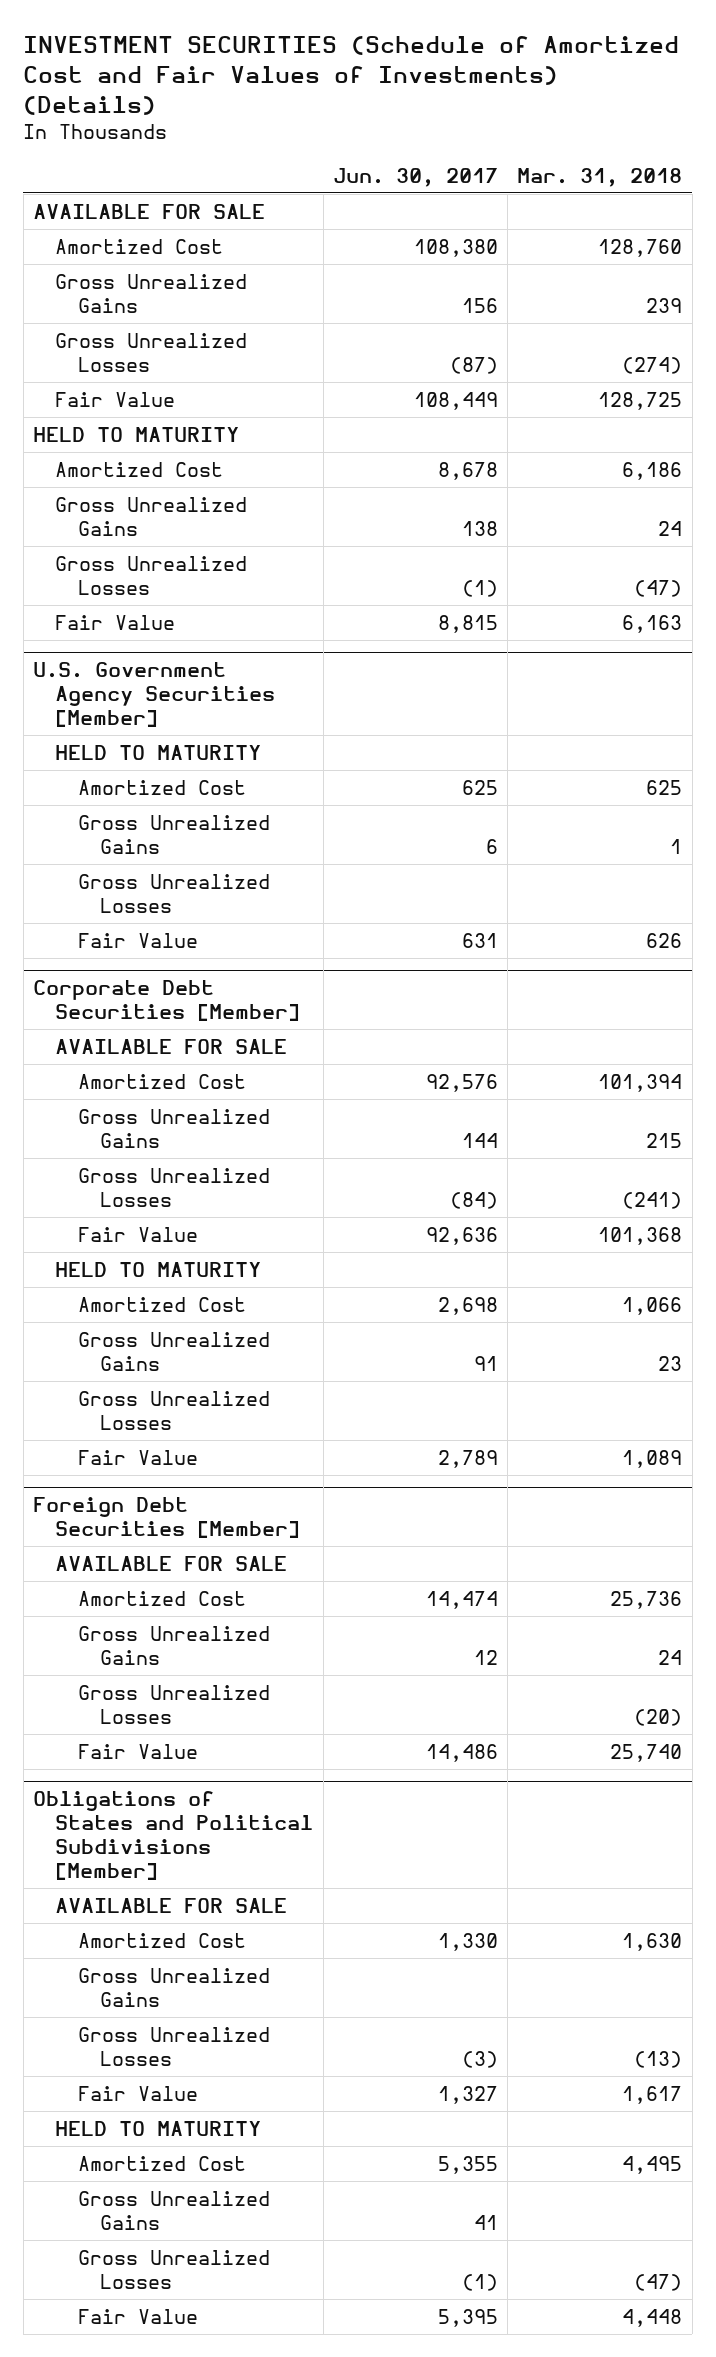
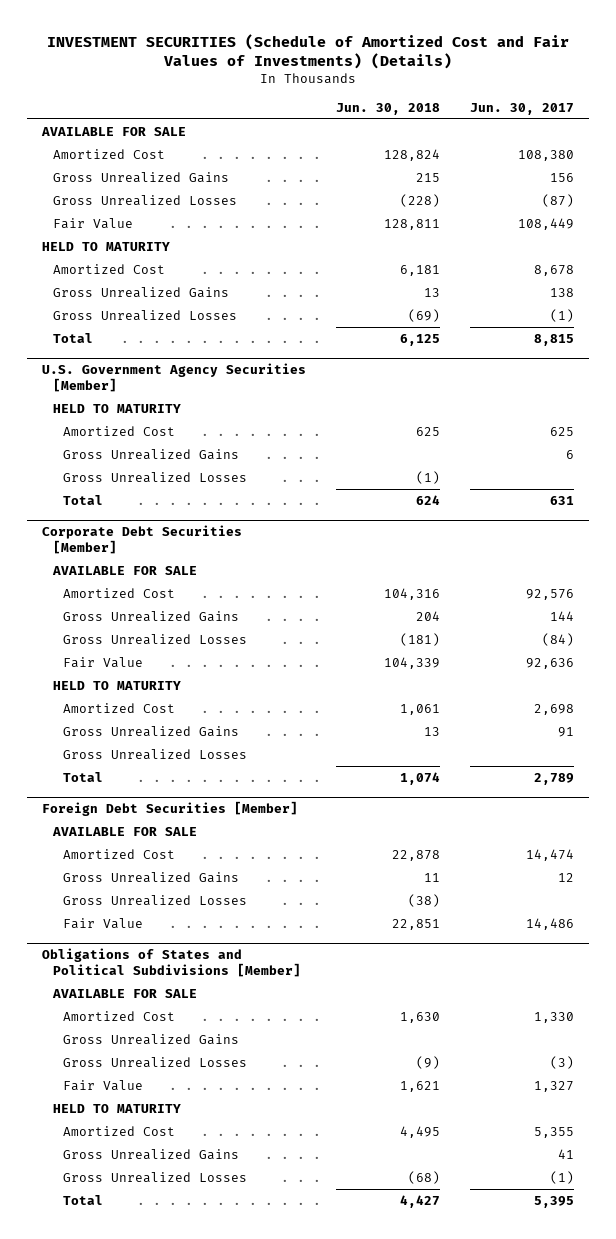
[517,167,683,187] Mar. 31, 2018 -> none
none -> [336,102,441,115] Jun. 30, 2018
[55,614,176,630] Fair Value -> [52,332,93,343] Total
[77,932,198,948] Fair Value -> [63,494,104,505] Total
[77,1449,198,1465] Fair Value -> [63,771,104,782] Total
[77,2308,198,2324] Fair Value -> [63,1194,104,1205] Total

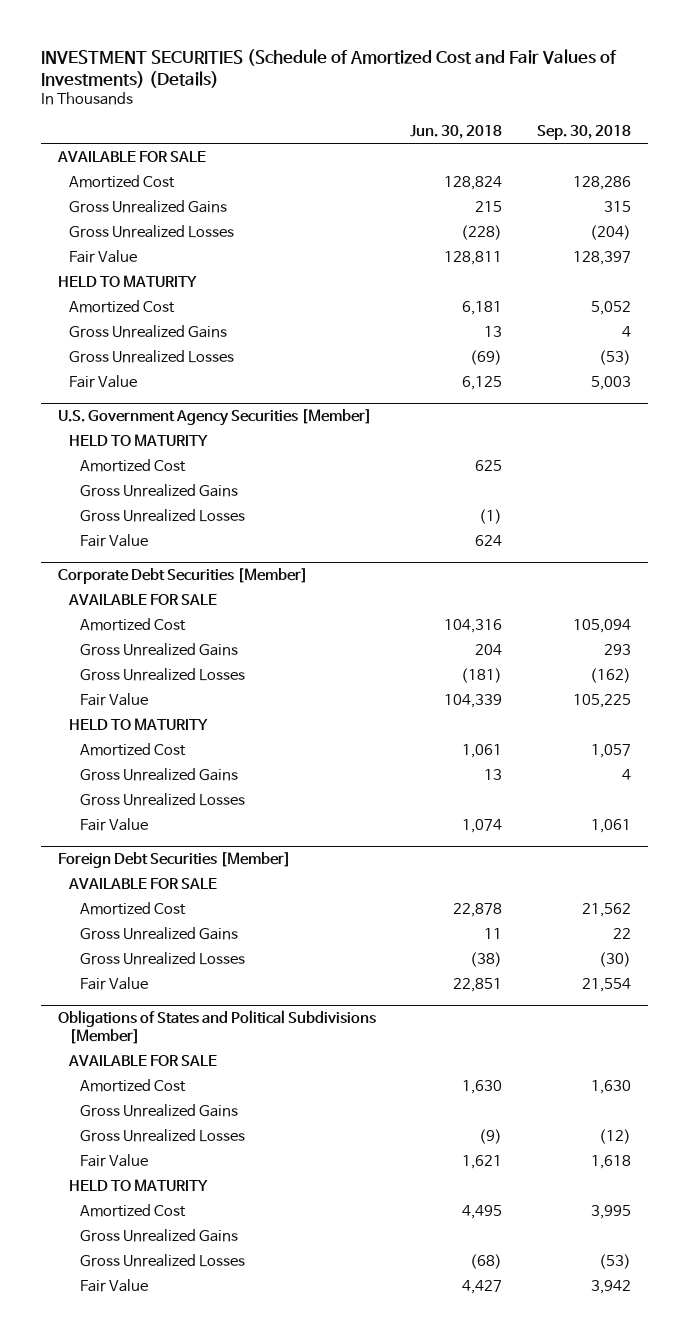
[470,102,575,115] Jun. 30, 2017 -> none
none -> [536,124,631,140] Sep. 30, 2018
[52,332,93,343] Total -> [69,374,138,388] Fair Value
[63,494,104,505] Total -> [80,533,149,547] Fair Value
[63,771,104,782] Total -> [80,817,149,831] Fair Value
[63,1194,104,1205] Total -> [80,1278,149,1292] Fair Value

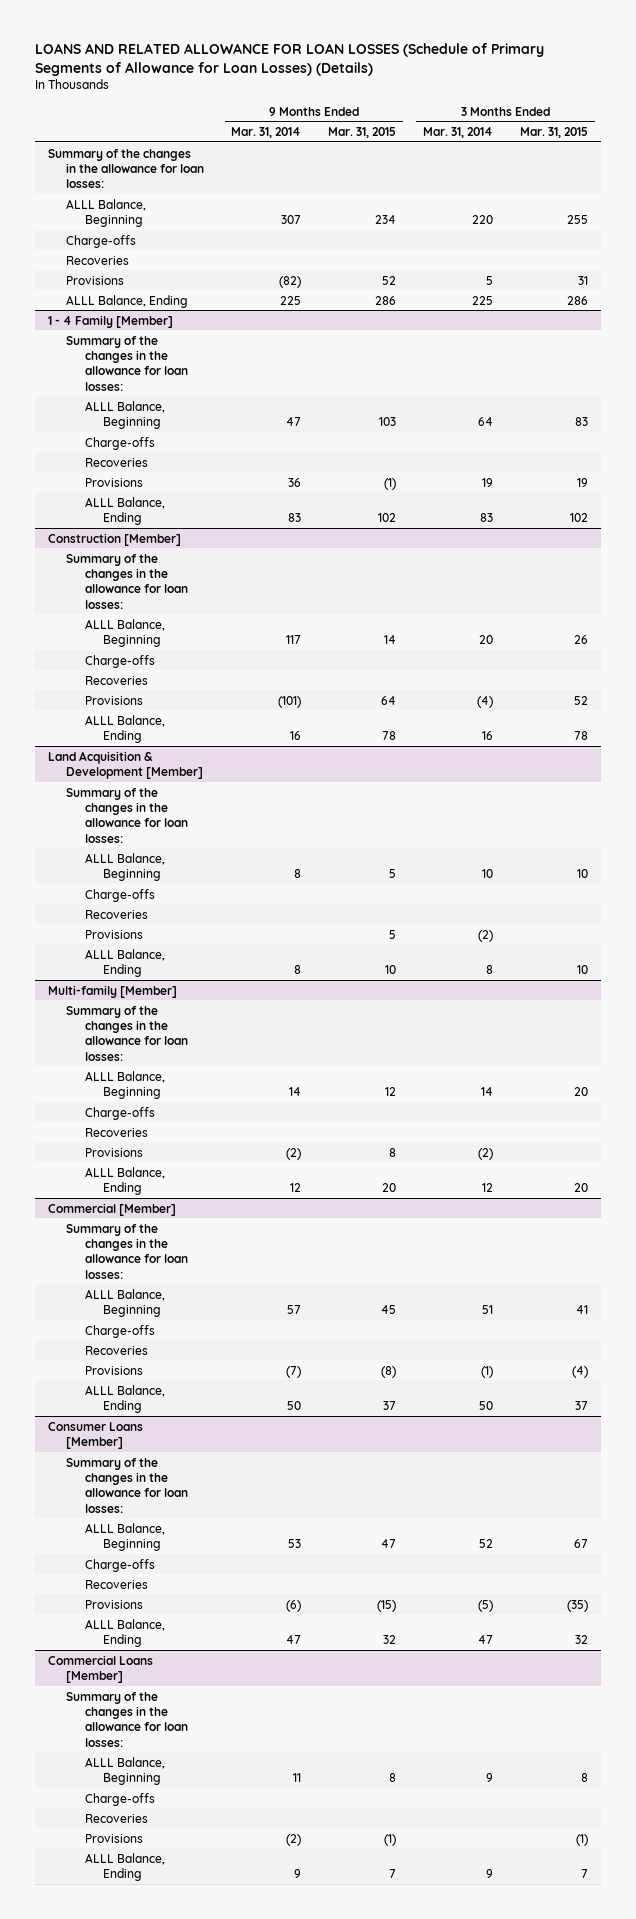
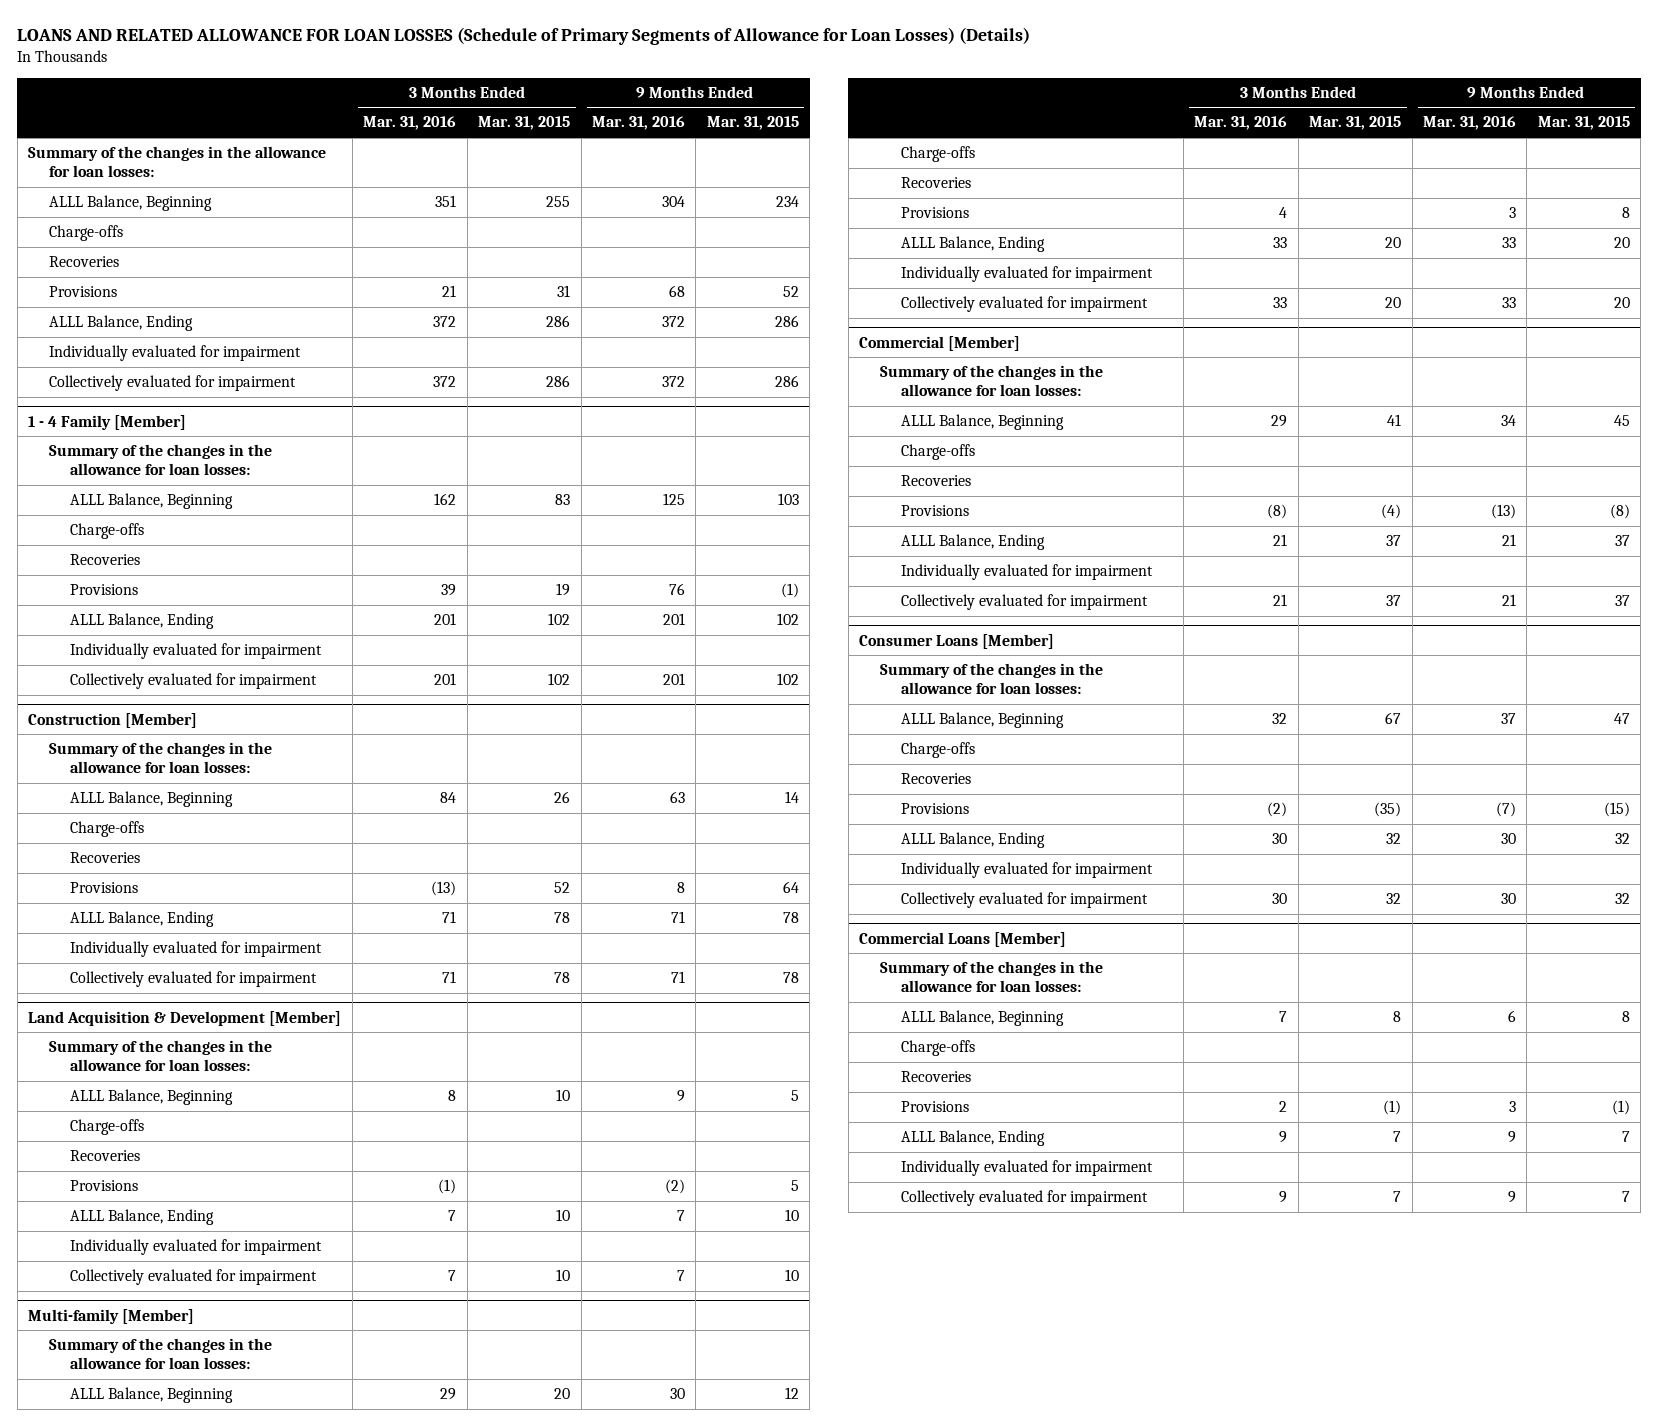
[231,127,302,139] Mar. 31, 2014 -> none
[423,127,494,139] Mar. 31, 2014 -> none
none -> [363,116,457,131] Mar. 31, 2016
none -> [591,116,685,131] Mar. 31, 2016
none -> [49,345,302,362] Individually evaluated for impairment
none -> [49,375,297,392] Collectively evaluated for impairment
none -> [69,643,322,660] Individually evaluated for impairment
none -> [69,673,317,690] Collectively evaluated for impairment
none -> [69,941,322,958] Individually evaluated for impairment
none -> [69,971,317,988] Collectively evaluated for impairment
none -> [69,1239,322,1256] Individually evaluated for impairment
none -> [69,1269,317,1286] Collectively evaluated for impairment
none -> [900,266,1153,283] Individually evaluated for impairment
none -> [900,296,1148,313] Collectively evaluated for impairment
none -> [900,564,1153,581] Individually evaluated for impairment
none -> [900,594,1148,611] Collectively evaluated for impairment
none -> [900,862,1153,879] Individually evaluated for impairment
none -> [900,892,1148,909] Collectively evaluated for impairment
none -> [900,1160,1153,1177] Individually evaluated for impairment
none -> [900,1190,1148,1207] Collectively evaluated for impairment

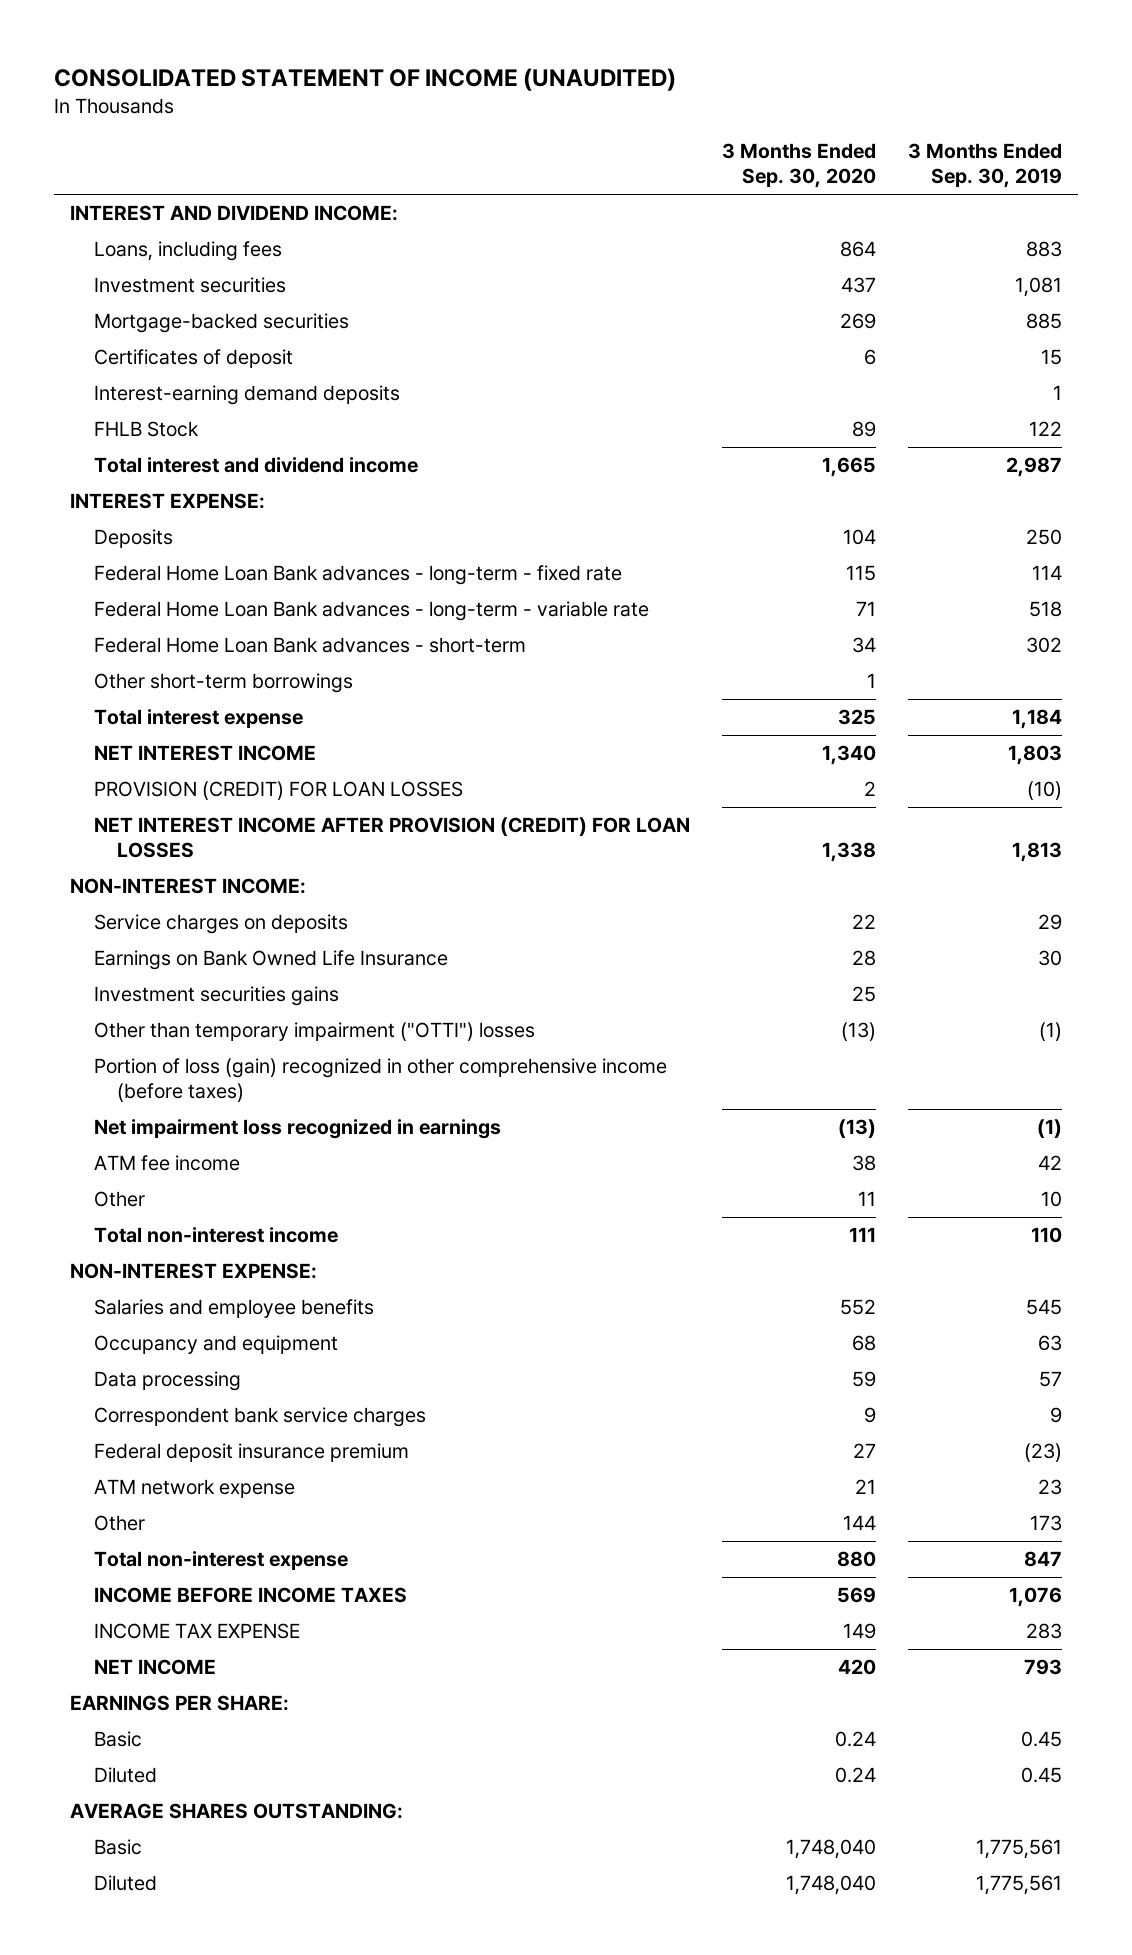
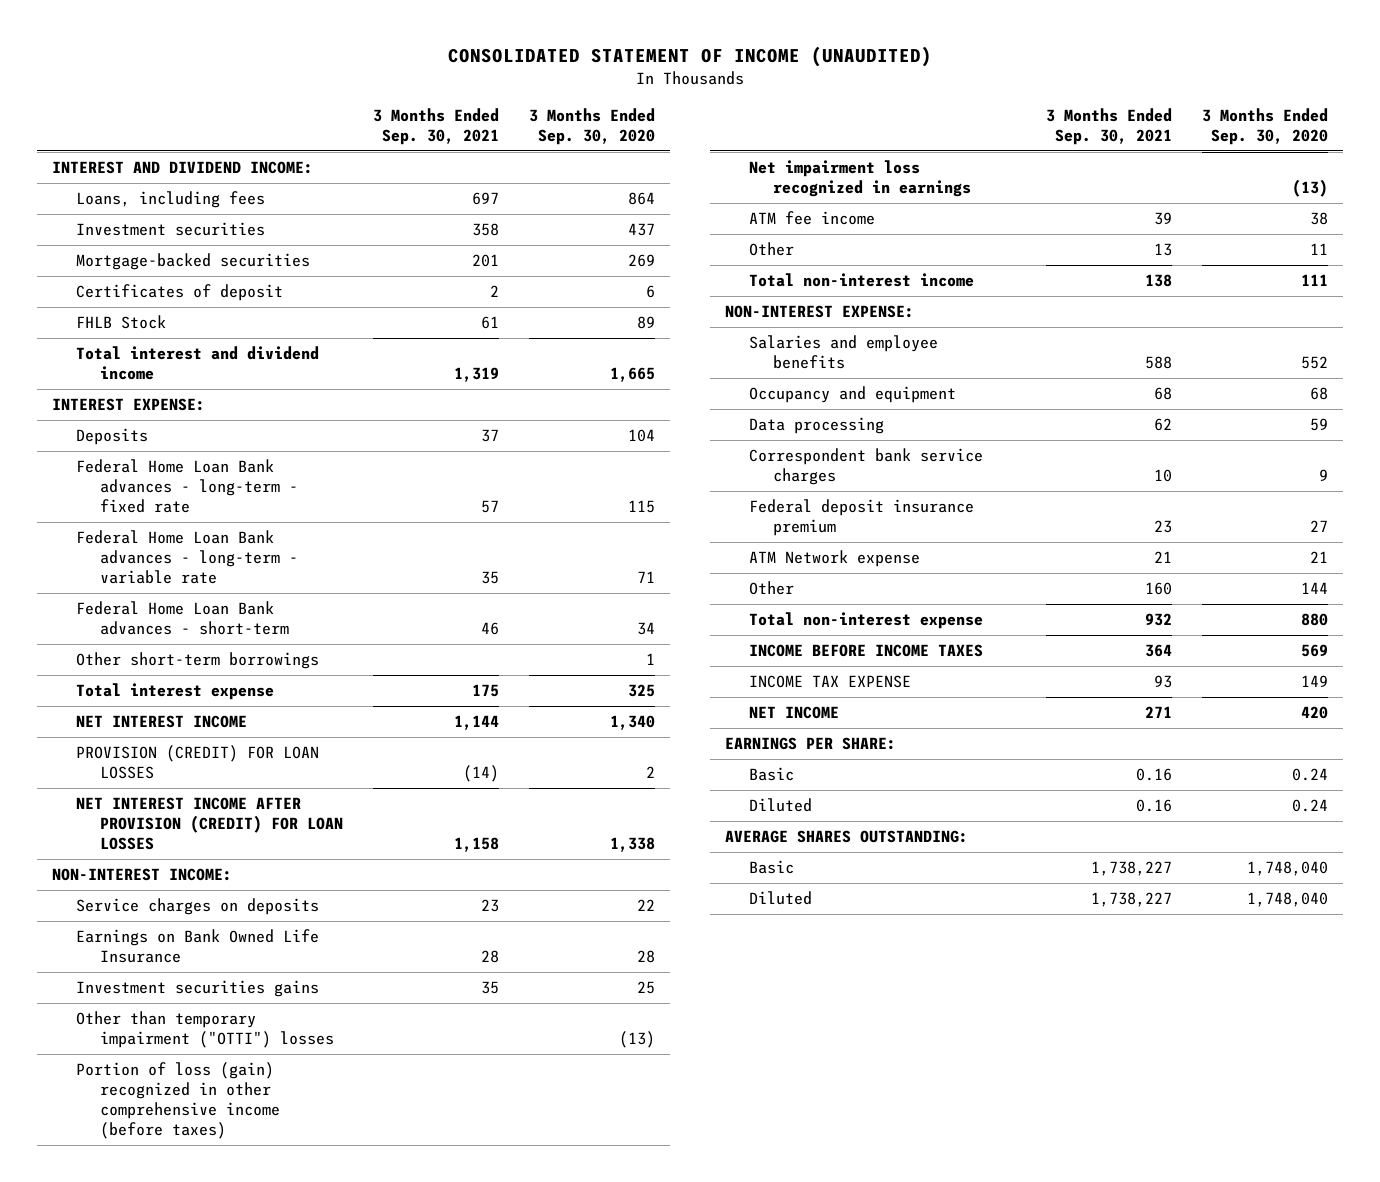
[907,143,1062,189] 3 Months Ended Sep. 30, 2019 -> none
none -> [373,108,500,146] 3 Months Ended Sep. 30, 2021
[93,385,400,406] Interest-earning demand deposits -> none
[93,1479,295,1499] ATM network expense -> [749,549,921,567] ATM Network expense

